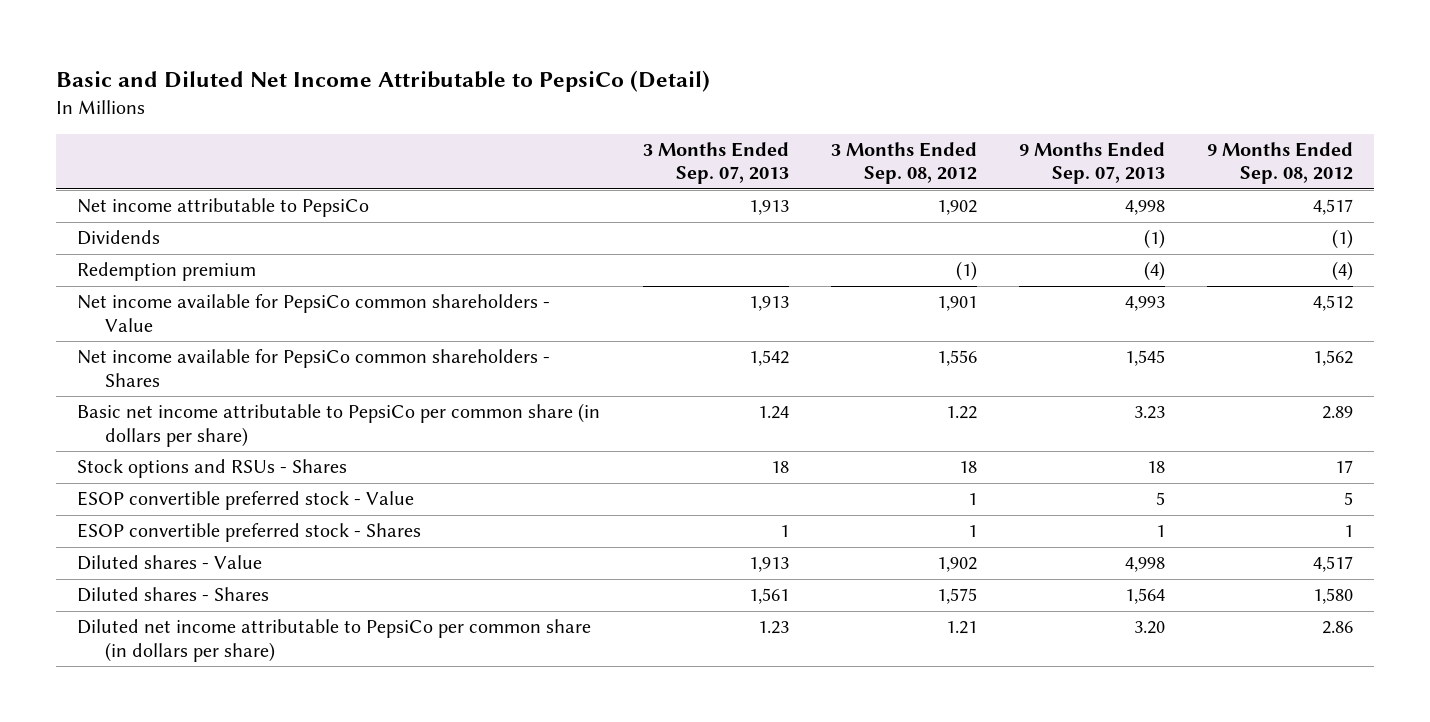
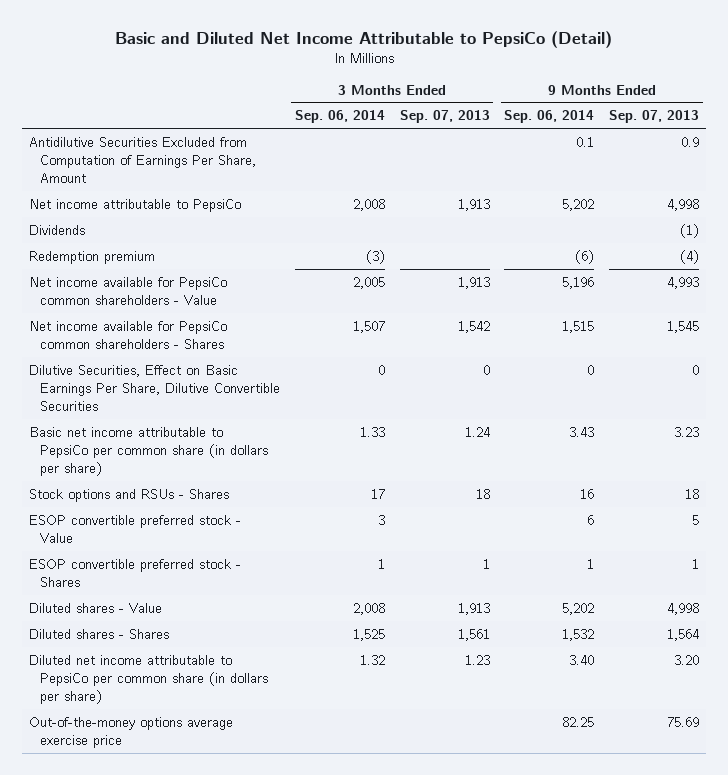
[830,142,977,185] 3 Months Ended Sep. 08, 2012 -> none
[1207,142,1354,185] 9 Months Ended Sep. 08, 2012 -> none
none -> [294,110,385,124] Sep. 06, 2014
none -> [504,110,595,124] Sep. 06, 2014
none -> [28,136,257,183] Antidilutive Securities Excluded from Computation of Earnings Per Share, Amount
none -> [28,364,281,411] Dilutive Securities, Effect on Basic Earnings Per Share, Dilutive Convertible Securities
none -> [28,716,233,748] Out-of-the-money options average exercise price

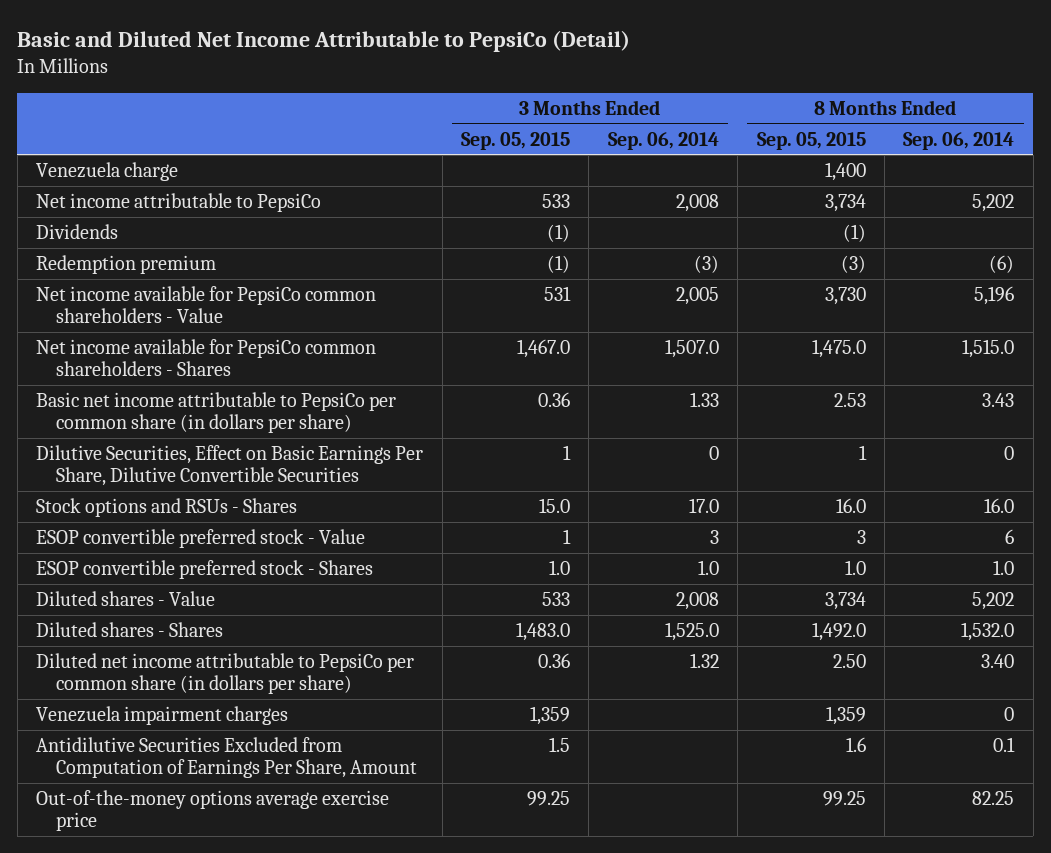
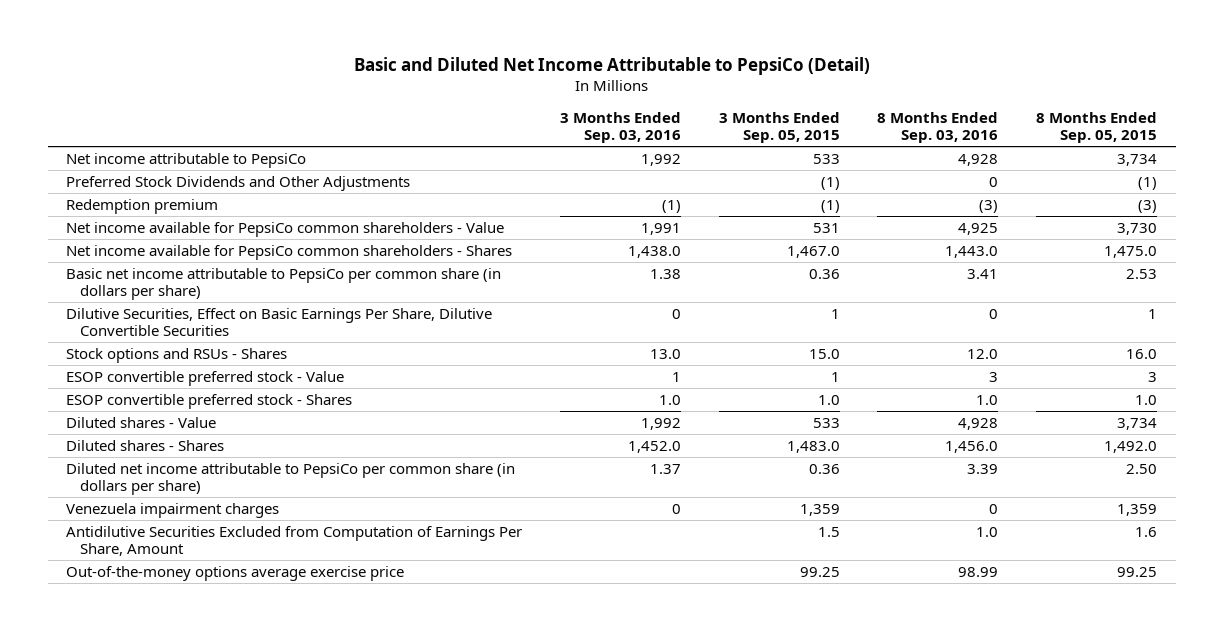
[607,131,719,150] Sep. 06, 2014 -> none
[903,131,1015,150] Sep. 06, 2014 -> none
none -> [560,111,682,144] 3 Months Ended Sep. 03, 2016
none -> [877,111,999,144] 8 Months Ended Sep. 03, 2016
[36,162,179,182] Venezuela charge -> none
[36,224,119,240] Dividends -> [66,175,411,191] Preferred Stock Dividends and Other Adjustments

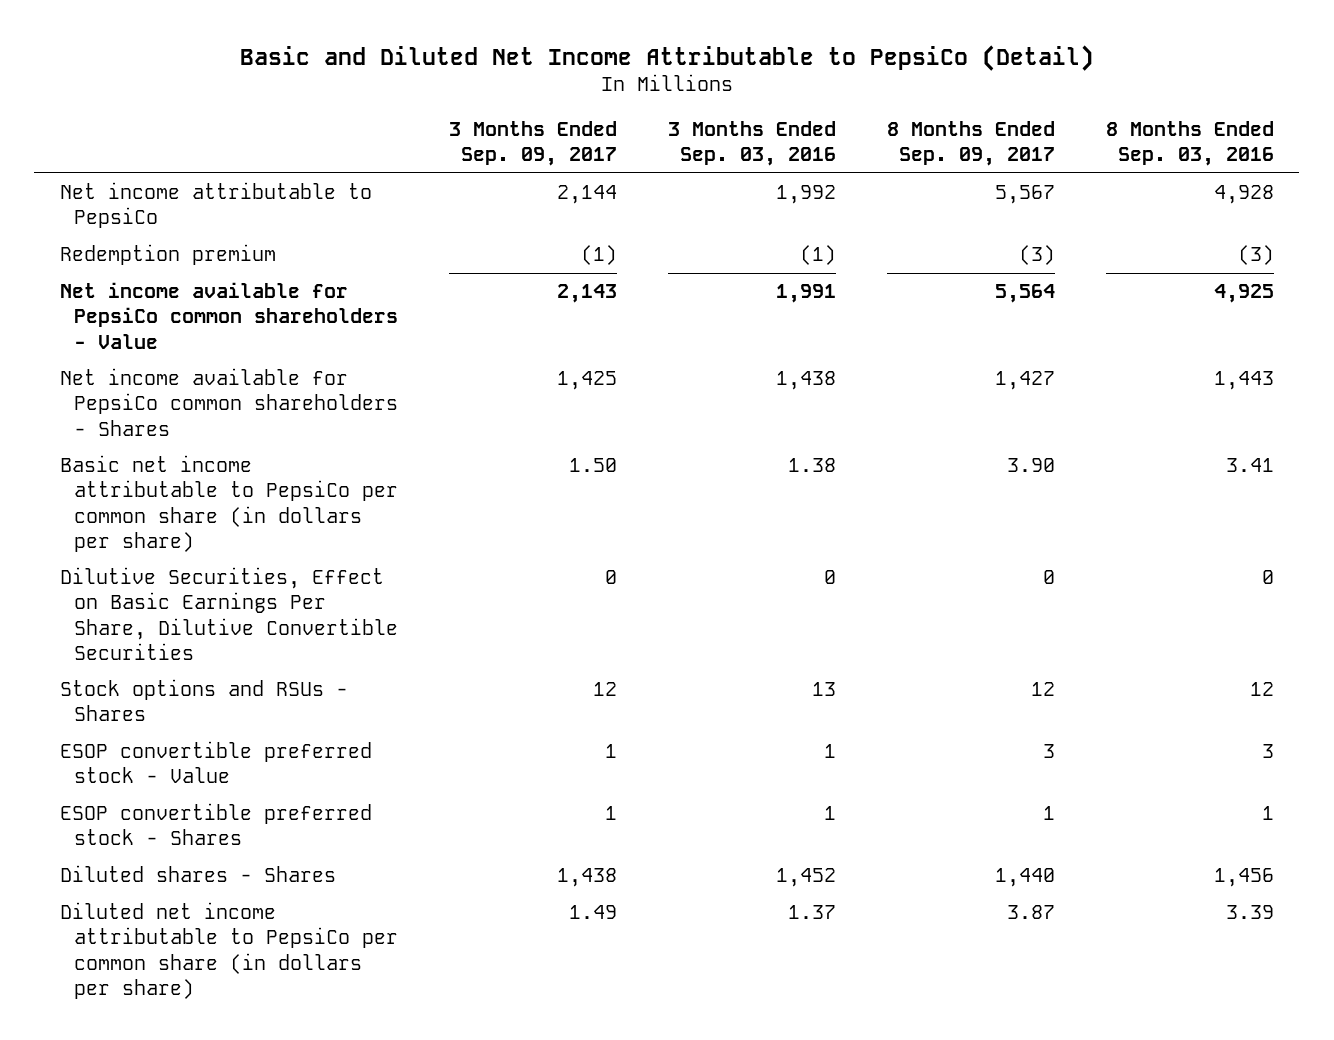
[718,111,840,144] 3 Months Ended Sep. 05, 2015 -> none
[1035,111,1157,144] 8 Months Ended Sep. 05, 2015 -> none
none -> [449,121,618,167] 3 Months Ended Sep. 09, 2017
none -> [886,121,1055,167] 8 Months Ended Sep. 09, 2017
[66,175,411,191] Preferred Stock Dividends and Other Adjustments -> none
[628,245,682,258] 1,438.0 -> [775,371,836,391] 1,438
[945,245,999,258] 1,443.0 -> [1213,371,1274,391] 1,443
[650,348,682,359] 13.0 -> [811,682,836,697] 13
[967,348,999,359] 12.0 -> [1249,682,1274,697] 12
[66,416,217,428] Diluted shares - Value -> none
[659,394,682,405] 1.0 -> [823,806,836,821] 1
[976,394,999,405] 1.0 -> [1261,806,1274,821] 1
[628,440,682,453] 1,452.0 -> [775,868,836,888] 1,452
[945,440,999,453] 1,456.0 -> [1213,868,1274,888] 1,456
[66,502,280,518] Venezuela impairment charges -> none
[66,525,523,557] Antidilutive Securities Excluded from Computation of Earnings Per Share, Amount -> none
[66,565,405,581] Out-of-the-money options average exercise price -> none

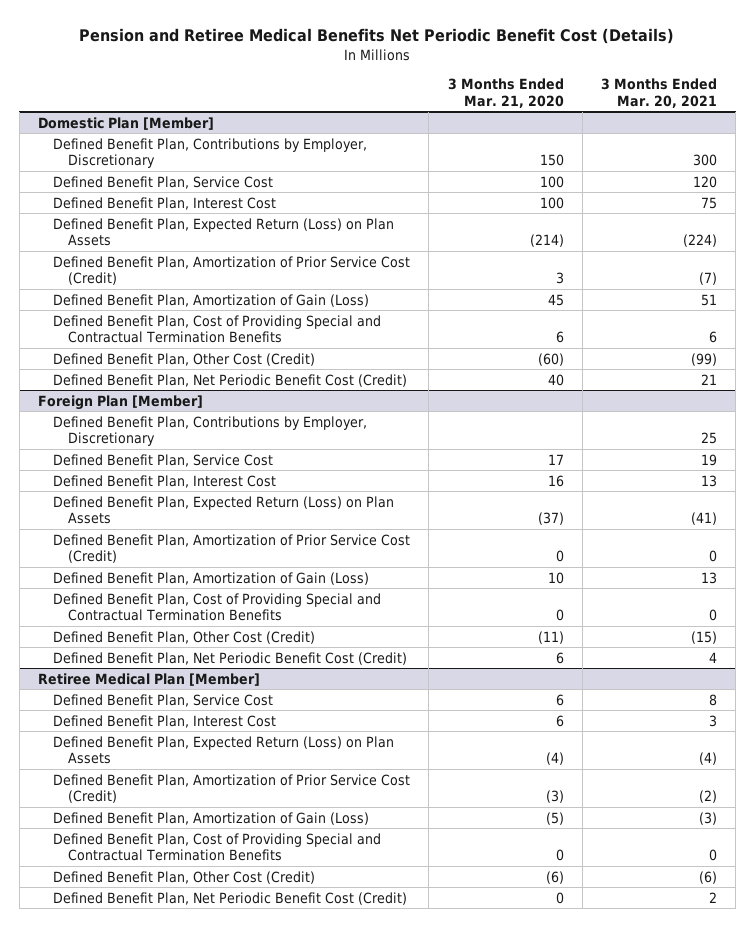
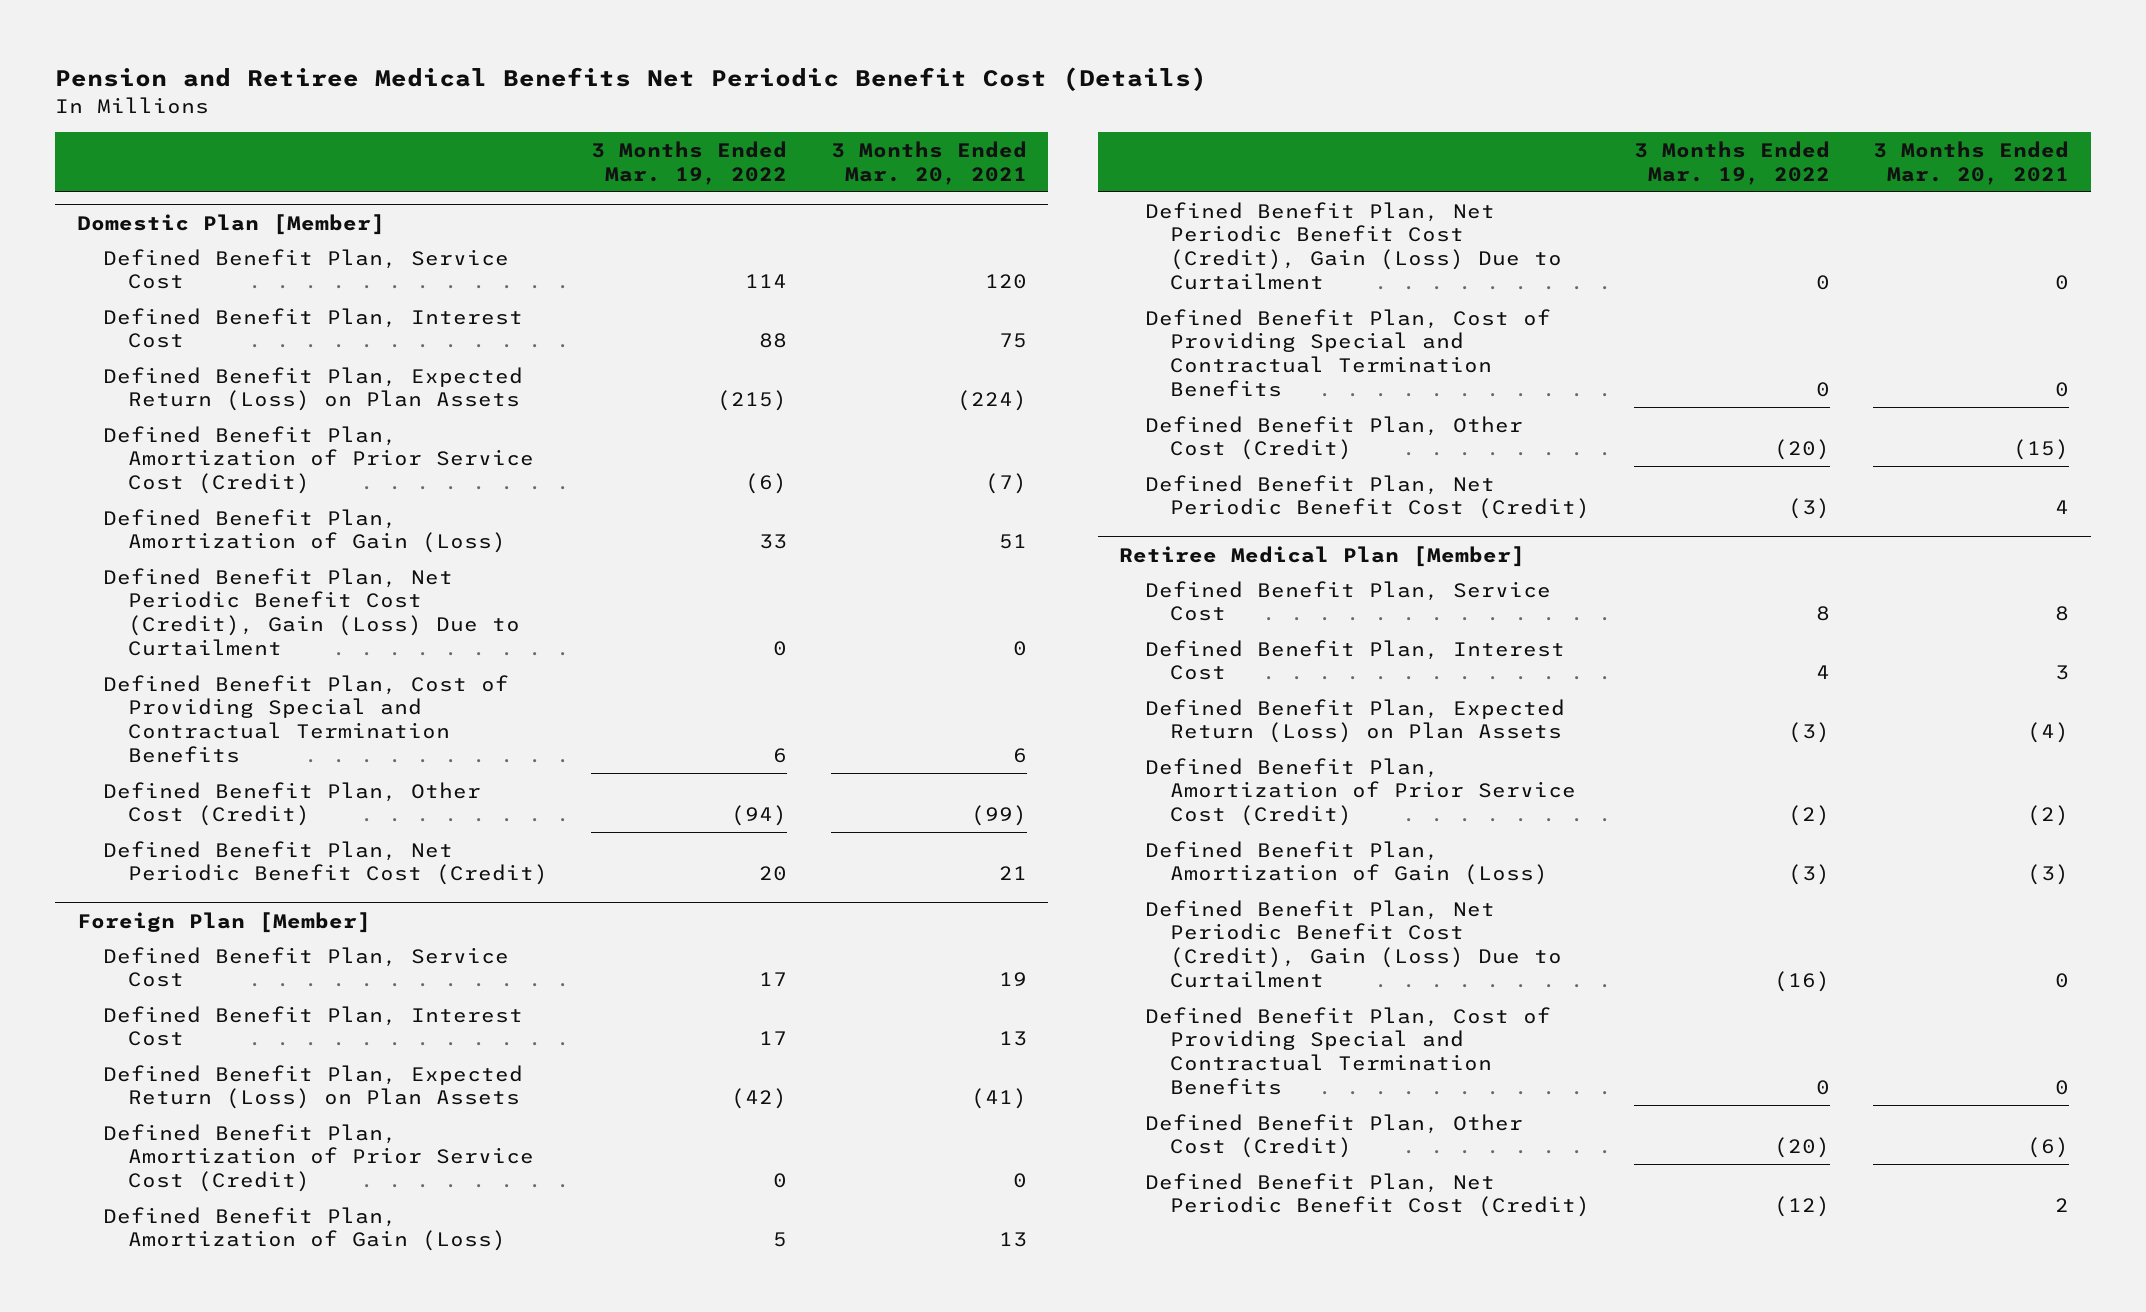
[447,78,564,108] 3 Months Ended Mar. 21, 2020 -> none
none -> [591,141,788,185] 3 Months Ended Mar. 19, 2022
[53,137,368,169] Defined Benefit Plan, Contributions by Employer, Discretionary -> none
none -> [102,567,520,657] Defined Benefit Plan, Net Periodic Benefit Cost (Credit), Gain (Loss) Due to Curtailment
[53,415,368,447] Defined Benefit Plan, Contributions by Employer, Discretionary -> none
none -> [1144,201,1563,291] Defined Benefit Plan, Net Periodic Benefit Cost (Credit), Gain (Loss) Due to Curtailment
none -> [1144,899,1563,989] Defined Benefit Plan, Net Periodic Benefit Cost (Credit), Gain (Loss) Due to Curtailment

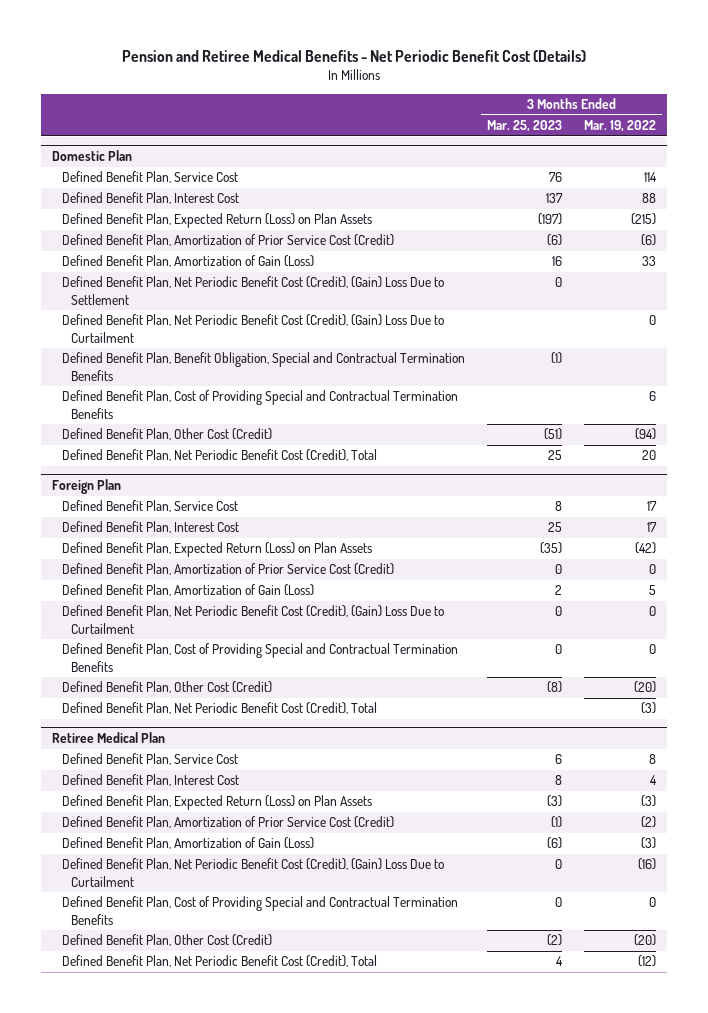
[55,67,1208,92] Pension and Retiree Medical Benefits Net Periodic Benefit Cost (Details) -> [122,49,587,62] Pension and Retiree Medical Benefits - Net Periodic Benefit Cost (Details)
[830,141,1027,185] 3 Months Ended Mar. 20, 2021 -> none
none -> [486,120,562,133] Mar. 25, 2023
[77,213,386,235] Domestic Plan [Member] -> [51,150,132,162] Domestic Plan
none -> [61,276,444,305] Defined Benefit Plan, Net Periodic Benefit Cost (Credit), (Gain) Loss Due to Settlement
[102,567,520,657] Defined Benefit Plan, Net Periodic Benefit Cost (Credit), Gain (Loss) Due to Curtailment -> [61,314,444,343] Defined Benefit Plan, Net Periodic Benefit Cost (Credit), (Gain) Loss Due to Curtailment
none -> [61,352,465,381] Defined Benefit Plan, Benefit Obligation, Special and Contractual Termination Benefits
[102,840,548,886] Defined Benefit Plan, Net Periodic Benefit Cost (Credit) -> [61,449,377,462] Defined Benefit Plan, Net Periodic Benefit Cost (Credit), Total
[77,911,372,933] Foreign Plan [Member] -> [51,479,121,495] Foreign Plan
[1144,201,1563,291] Defined Benefit Plan, Net Periodic Benefit Cost (Credit), Gain (Loss) Due to Curtailment -> [61,605,444,634] Defined Benefit Plan, Net Periodic Benefit Cost (Credit), (Gain) Loss Due to Curtailment
[1144,474,1591,520] Defined Benefit Plan, Net Periodic Benefit Cost (Credit) -> [61,702,377,715] Defined Benefit Plan, Net Periodic Benefit Cost (Credit), Total
[1119,545,1526,567] Retiree Medical Plan [Member] -> [51,732,165,744] Retiree Medical Plan
[1144,899,1563,989] Defined Benefit Plan, Net Periodic Benefit Cost (Credit), Gain (Loss) Due to Curtailment -> [61,858,444,887] Defined Benefit Plan, Net Periodic Benefit Cost (Credit), (Gain) Loss Due to Curtailment
[1144,1172,1591,1218] Defined Benefit Plan, Net Periodic Benefit Cost (Credit) -> [61,955,377,968] Defined Benefit Plan, Net Periodic Benefit Cost (Credit), Total

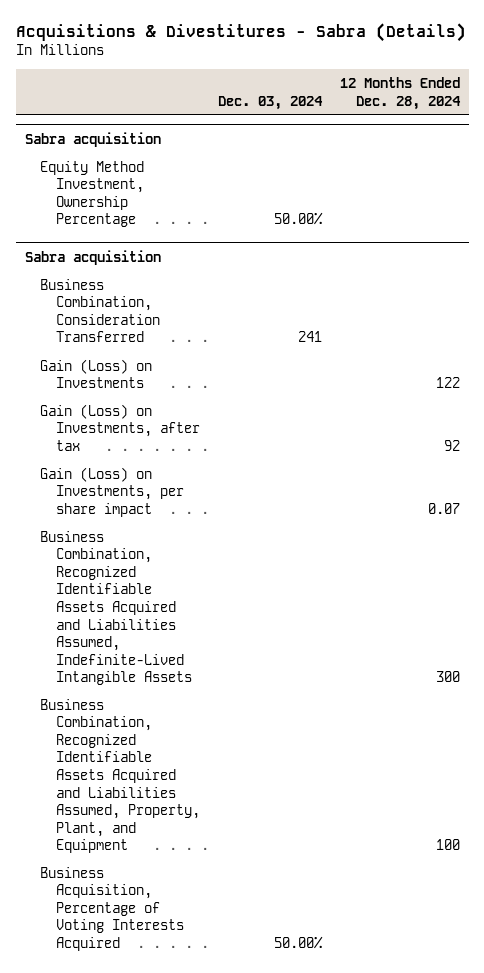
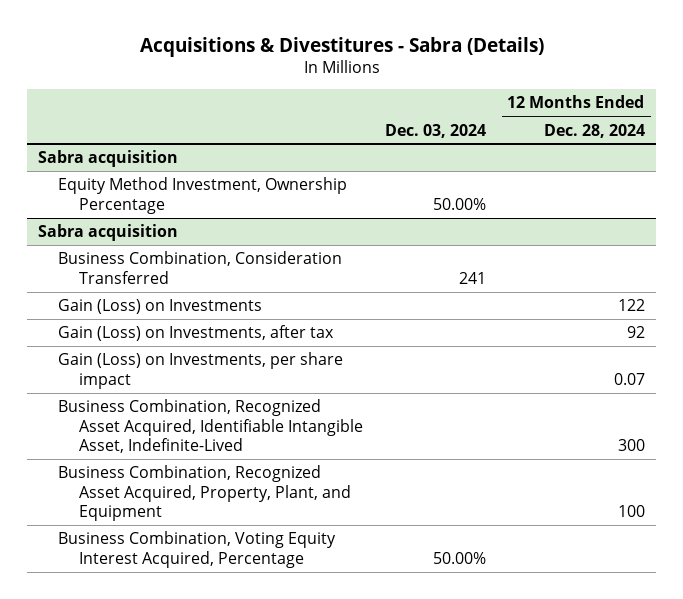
[40,530,193,686] Business Combination, Recognized Identifiable Assets Acquired and Liabilities Assumed, Indefinite-Lived Intangible Assets -> [58,399,363,454] Business Combination, Recognized Asset Acquired, Identifiable Intangible Asset, Indefinite-Lived
[40,698,201,854] Business Combination, Recognized Identifiable Assets Acquired and Liabilities Assumed, Property, Plant, and Equipment -> [58,465,351,522] Business Combination, Recognized Asset Acquired, Property, Plant, and Equipment
[40,866,185,951] Business Acquisition, Percentage of Voting Interests Acquired -> [58,531,337,568] Business Combination, Voting Equity Interest Acquired, Percentage

